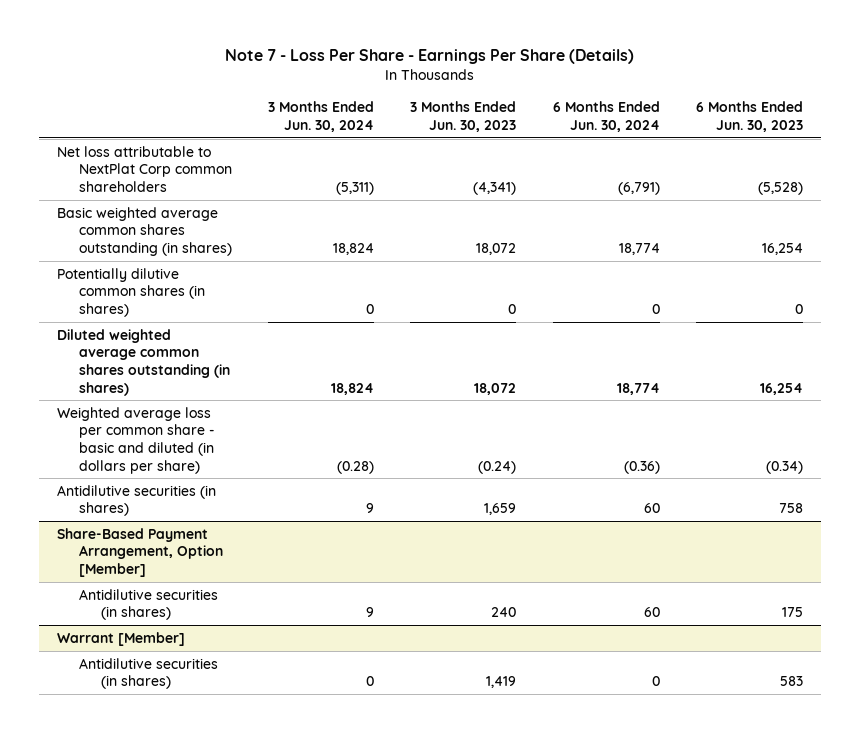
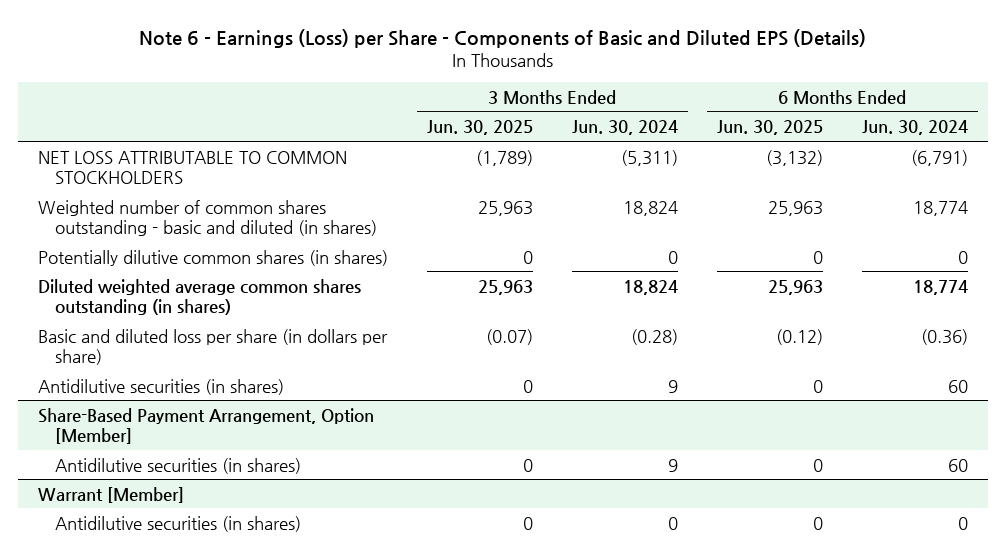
[225,49,635,65] Note 7 - Loss Per Share - Earnings Per Share (Details) -> [138,28,866,48] Note 6 - Earnings (Loss) per Share - Components of Basic and Diluted EPS (Details)
[410,101,517,132] 3 Months Ended Jun. 30, 2023 -> none
[695,101,803,132] 6 Months Ended Jun. 30, 2023 -> none
none -> [426,120,533,136] Jun. 30, 2025
none -> [716,120,823,136] Jun. 30, 2025
[57,145,233,193] Net loss attributable to NextPlat Corp common shareholders -> [37,150,347,184] NET LOSS ATTRIBUTABLE TO COMMON STOCKHOLDERS
[57,206,233,257] Basic weighted average common shares outstanding (in shares) -> [37,199,377,236] Weighted number of common shares outstanding - basic and diluted (in shares)
[57,406,216,474] Weighted average loss per common share - basic and diluted (in dollars per share) -> [37,328,388,365] Basic and diluted loss per share (in dollars per share)

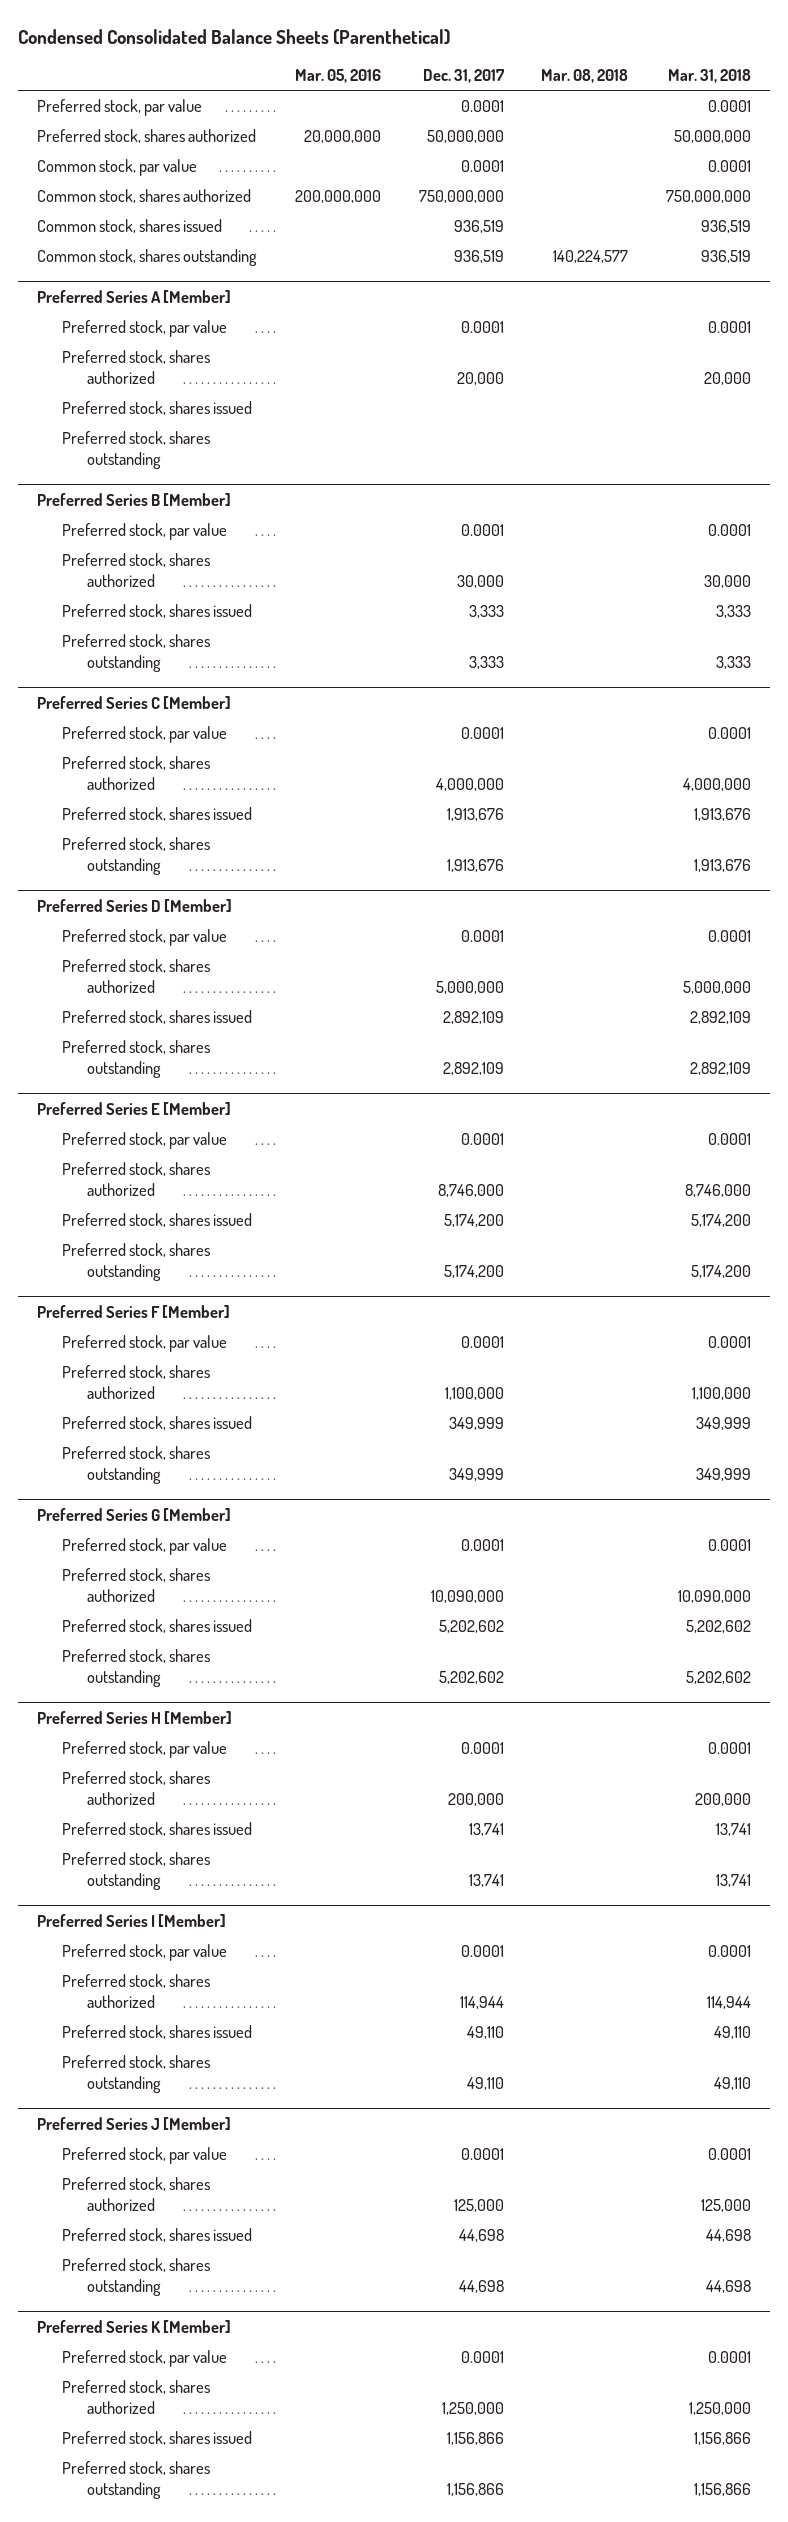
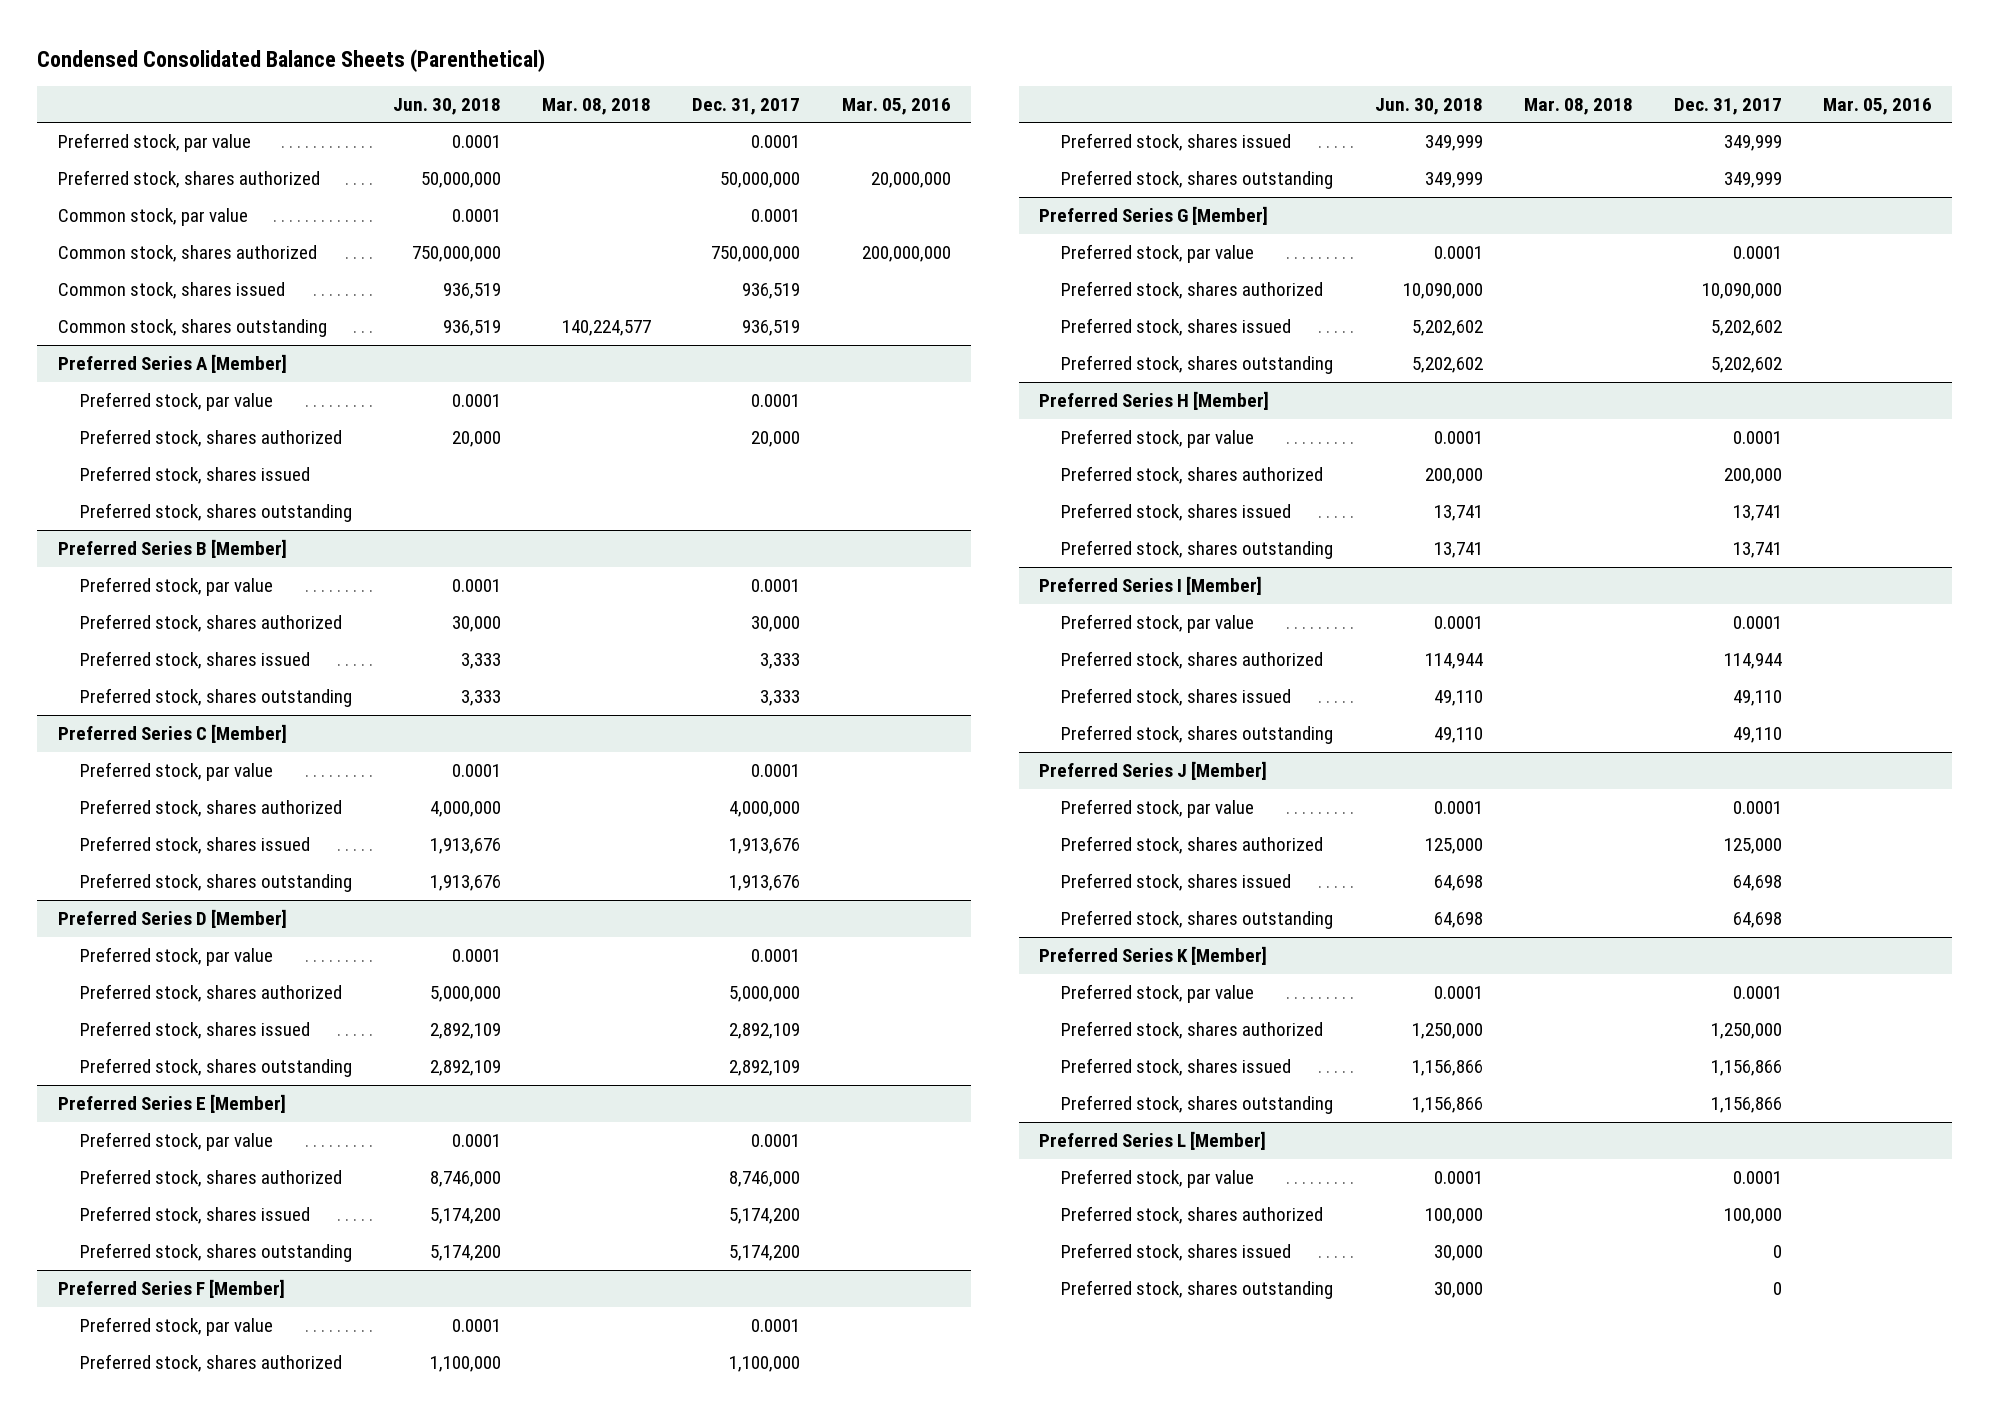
[668,69,752,84] Mar. 31, 2018 -> none
none -> [393,97,502,115] Jun. 30, 2018
[458,2228,504,2242] 44,698 -> [1732,875,1782,892] 64,698
[458,2280,504,2294] 44,698 -> [1732,912,1782,929] 64,698
none -> [1039,1131,1267,1151] Preferred Series L [Member]
none -> [1061,1169,1255,1189] Preferred stock, par value
none -> [1061,1206,1324,1225] Preferred stock, shares authorized
none -> [1061,1243,1292,1262] Preferred stock, shares issued
none -> [1061,1280,1334,1300] Preferred stock, shares outstanding

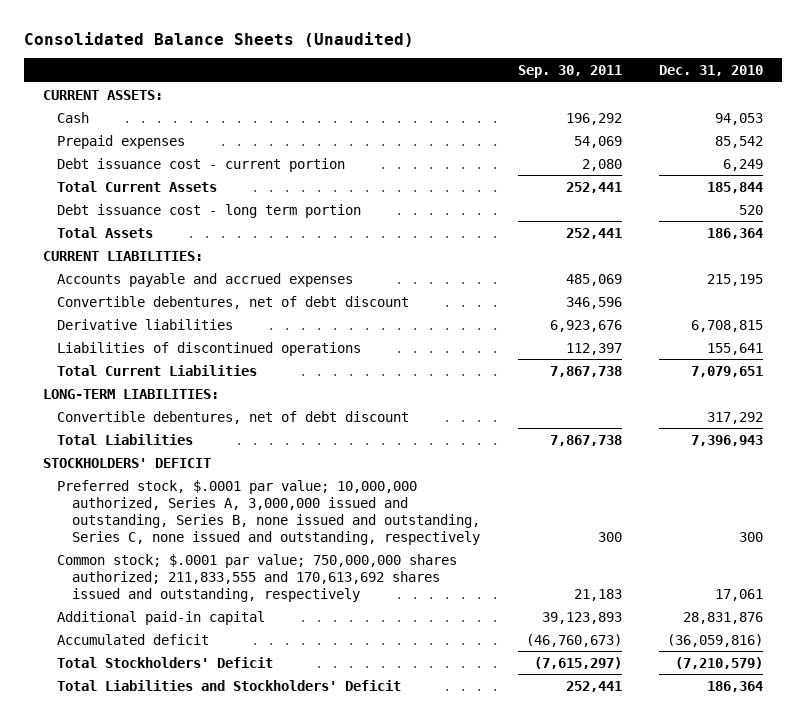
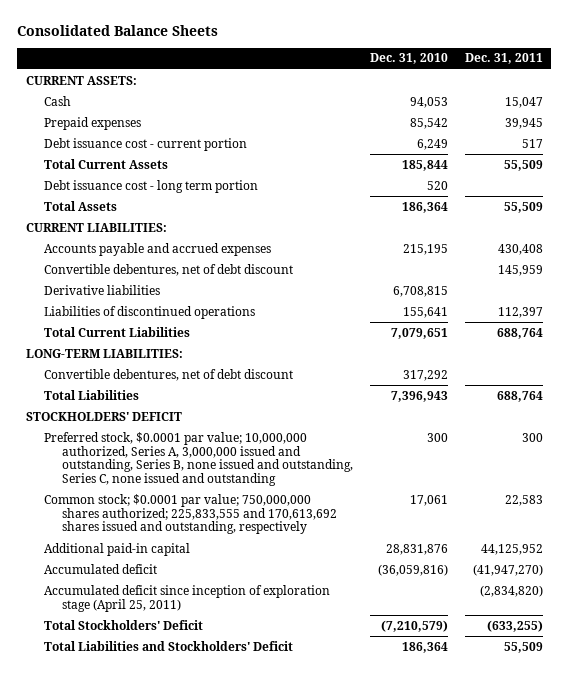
[23,31,414,47] Consolidated Balance Sheets (Unaudited) -> [17,24,219,36] Consolidated Balance Sheets
[517,64,622,78] Sep. 30, 2011 -> none
none -> [464,53,543,65] Dec. 31, 2011
[57,479,480,545] Preferred stock, $.0001 par value; 10,000,000 authorized, Series A, 3,000,000 issued and outstanding, Series B, none issued and outstanding, Series C, none issued and outstanding, respectively -> [43,431,353,487] Preferred stock, $0.0001 par value; 10,000,000 authorized, Series A, 3,000,000 issued and outstanding, Series B, none issued and outstanding, Series C, none issued and outstanding
[57,553,458,602] Common stock; $.0001 par value; 750,000,000 shares authorized; 211,833,555 and 170,613,692 shares issued and outstanding, respectively -> [43,493,337,535] Common stock; $0.0001 par value; 750,000,000 shares authorized; 225,833,555 and 170,613,692 shares issued and outstanding, respectively
none -> [43,584,330,612] Accumulated deficit since inception of exploration stage (April 25, 2011)

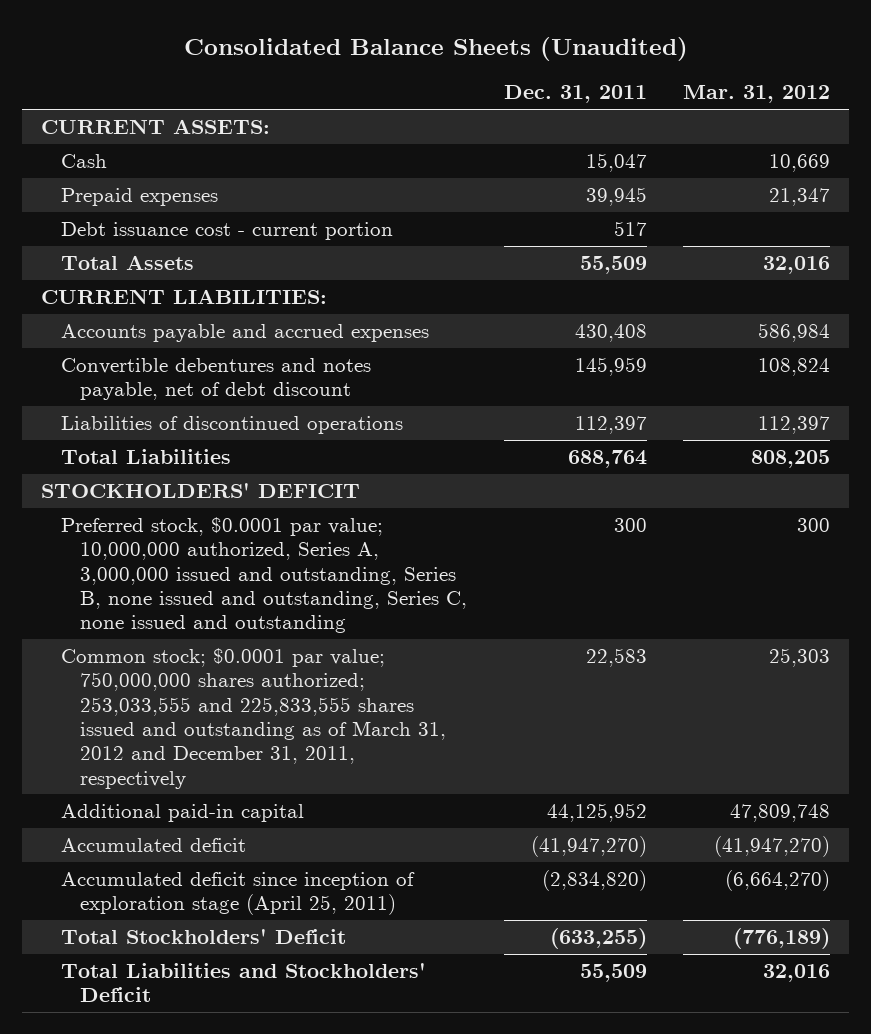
[17,24,219,36] Consolidated Balance Sheets -> [183,36,688,61] Consolidated Balance Sheets (Unaudited)
[369,53,448,65] Dec. 31, 2010 -> none
none -> [683,85,831,104] Mar. 31, 2012
[43,158,168,169] Total Current Assets -> none
[43,179,258,193] Debt issuance cost - long term portion -> none
[43,284,160,295] Derivative liabilities -> none
[43,263,293,276] Convertible debentures, net of debt discount -> [60,357,371,401] Convertible debentures and notes payable, net of debt discount
[43,326,190,337] Total Current Liabilities -> none
[25,348,183,358] LONG-TERM LIABILITIES: -> none
[43,368,293,381] Convertible debentures, net of debt discount -> none
[43,493,337,535] Common stock; $0.0001 par value; 750,000,000 shares authorized; 225,833,555 and 170,613,692 shares issued and outstanding, respectively -> [60,647,447,789] Common stock; $0.0001 par value; 750,000,000 shares authorized; 253,033,555 and 225,833,555 shares issued and outstanding as of March 31, 2012 and December 31, 2011, respectively

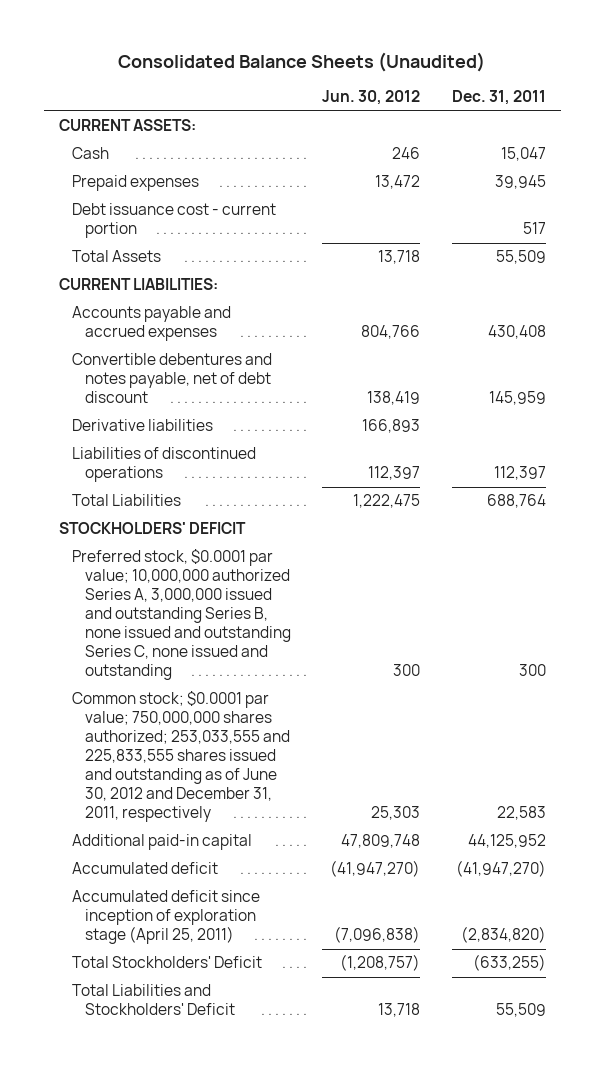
[683,85,831,104] Mar. 31, 2012 -> none
none -> [322,90,421,106] Jun. 30, 2012
none -> [72,419,214,432] Derivative liabilities
[60,516,468,634] Preferred stock, $0.0001 par value; 10,000,000 authorized, Series A, 3,000,000 issued and outstanding, Series B, none issued and outstanding, Series C, none issued and outstanding -> [72,549,291,681] Preferred stock, $0.0001 par value; 10,000,000 authorized Series A, 3,000,000 issued and outstanding Series B, none issued and outstanding Series C, none issued and outstanding
[60,647,447,789] Common stock; $0.0001 par value; 750,000,000 shares authorized; 253,033,555 and 225,833,555 shares issued and outstanding as of March 31, 2012 and December 31, 2011, respectively -> [72,691,290,823] Common stock; $0.0001 par value; 750,000,000 shares authorized; 253,033,555 and 225,833,555 shares issued and outstanding as of June 30, 2012 and December 31, 2011, respectively

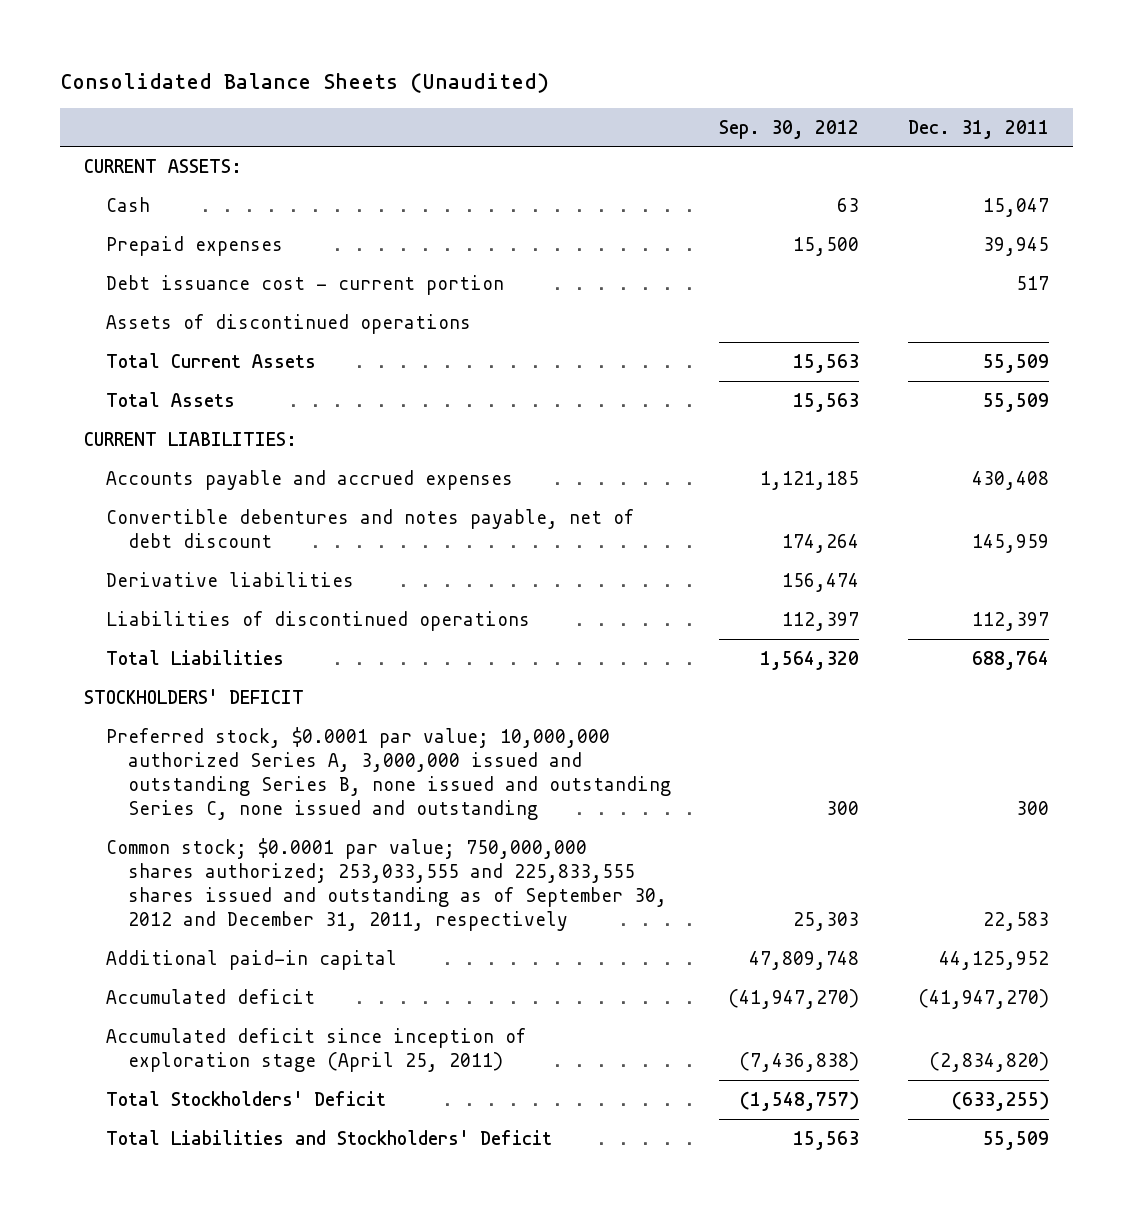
[322,90,421,106] Jun. 30, 2012 -> none
none -> [719,119,860,139] Sep. 30, 2012
none -> [105,313,471,334] Assets of discontinued operations
none -> [105,352,316,368] Total Current Assets
[72,691,290,823] Common stock; $0.0001 par value; 750,000,000 shares authorized; 253,033,555 and 225,833,555 shares issued and outstanding as of June 30, 2012 and December 31, 2011, respectively -> [105,837,667,932] Common stock; $0.0001 par value; 750,000,000 shares authorized; 253,033,555 and 225,833,555 shares issued and outstanding as of September 30, 2012 and December 31, 2011, respectively

